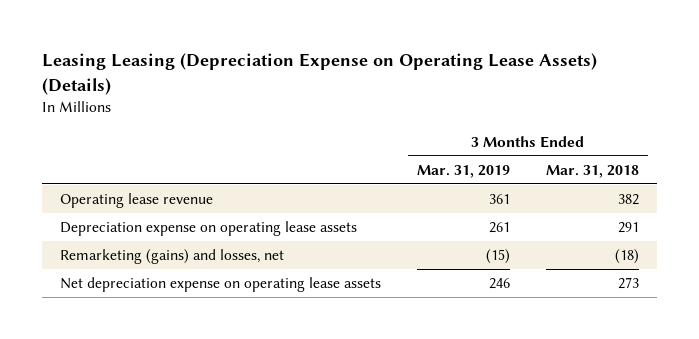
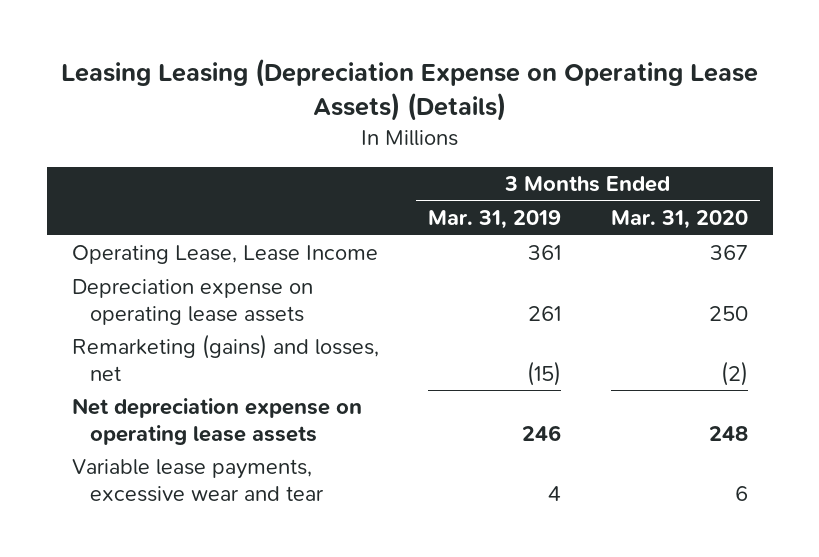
[546,164,640,178] Mar. 31, 2018 -> none
none -> [610,210,748,230] Mar. 31, 2020
[59,193,213,209] Operating lease revenue -> [71,245,378,265] Operating Lease, Lease Income
none -> [71,459,324,502] Variable lease payments, excessive wear and tear

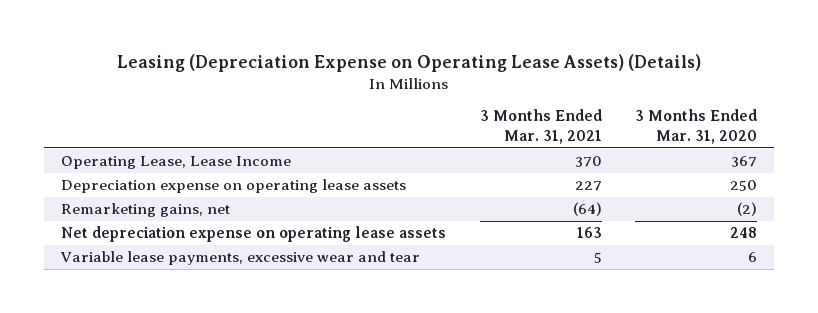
[60,57,758,122] Leasing Leasing (Depreciation Expense on Operating Lease Assets) (Details) -> [117,53,702,72] Leasing (Depreciation Expense on Operating Lease Assets) (Details)
[428,210,562,230] Mar. 31, 2019 -> none
none -> [479,109,602,145] 3 Months Ended Mar. 31, 2021
[71,334,379,381] Remarketing (gains) and losses, net -> [60,203,230,218] Remarketing gains, net

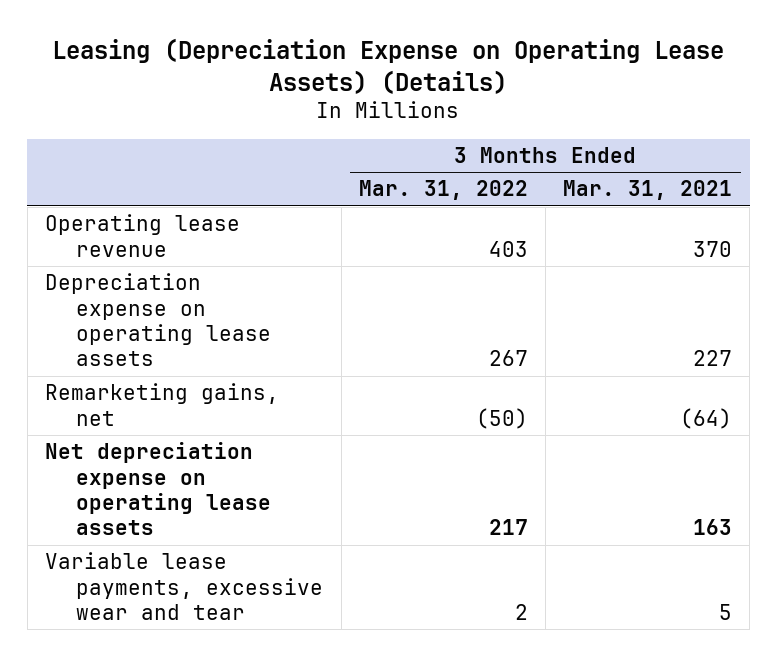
[635,109,758,145] 3 Months Ended Mar. 31, 2020 -> none
none -> [358,180,528,201] Mar. 31, 2022
[60,156,291,170] Operating Lease, Lease Income -> [44,214,240,257] Operating lease revenue

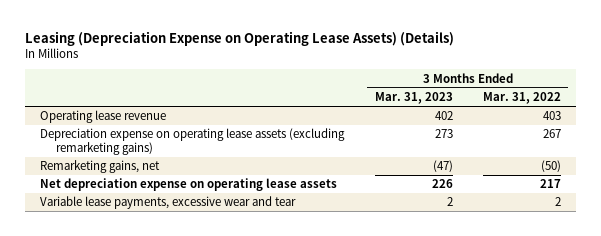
[563,180,733,201] Mar. 31, 2021 -> none
none -> [374,91,453,104] Mar. 31, 2023
[44,273,272,367] Depreciation expense on operating lease assets -> [40,128,346,156] Depreciation expense on operating lease assets (excluding remarketing gains)

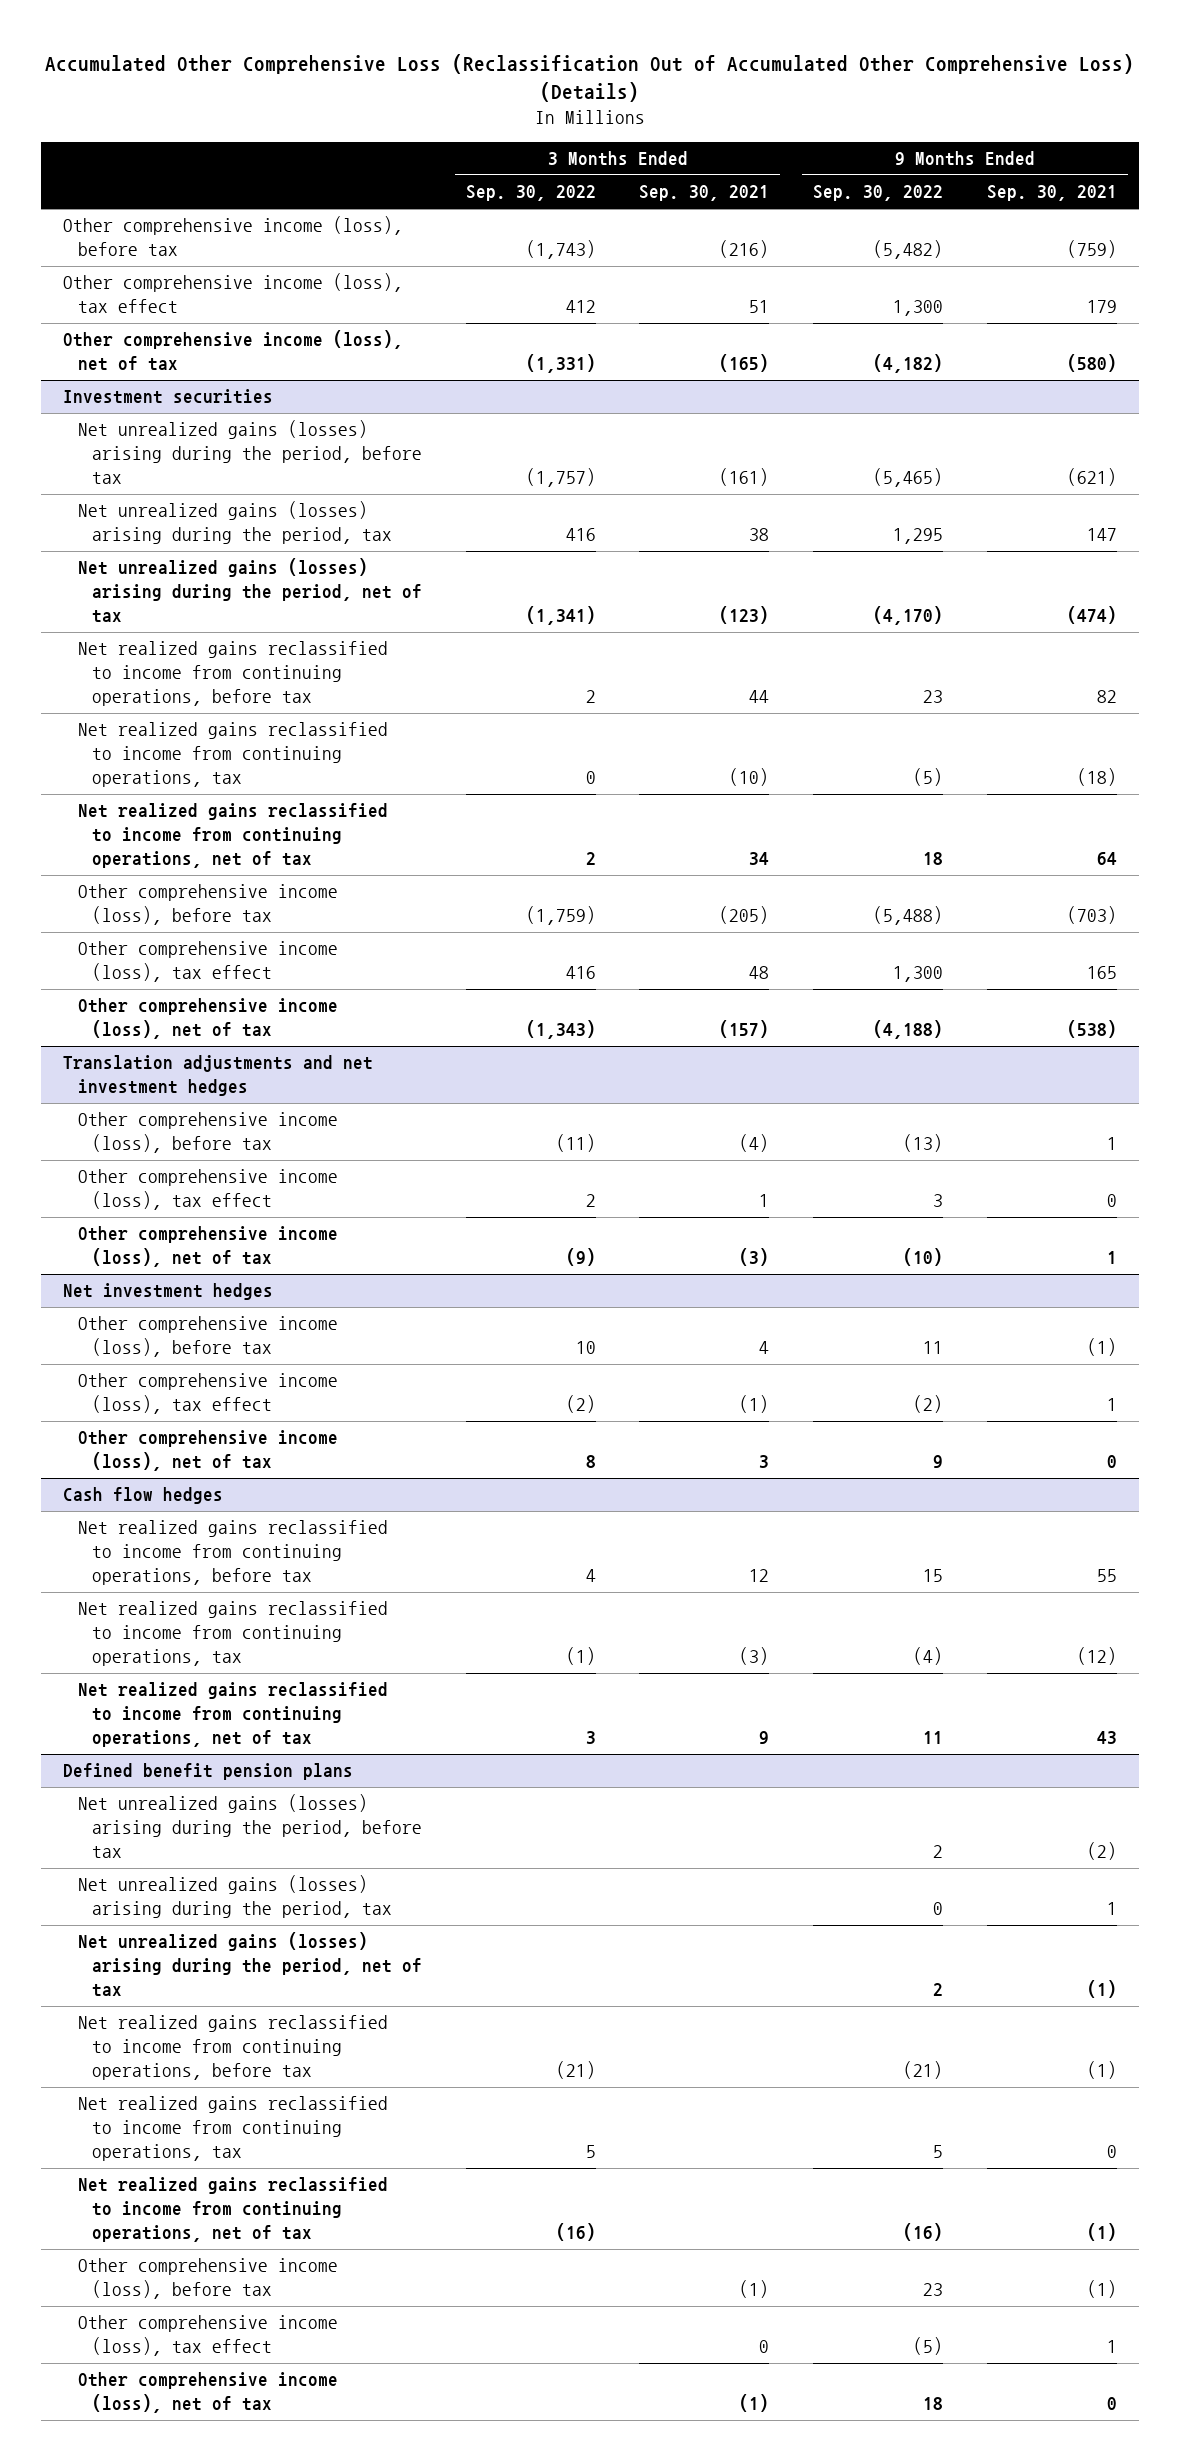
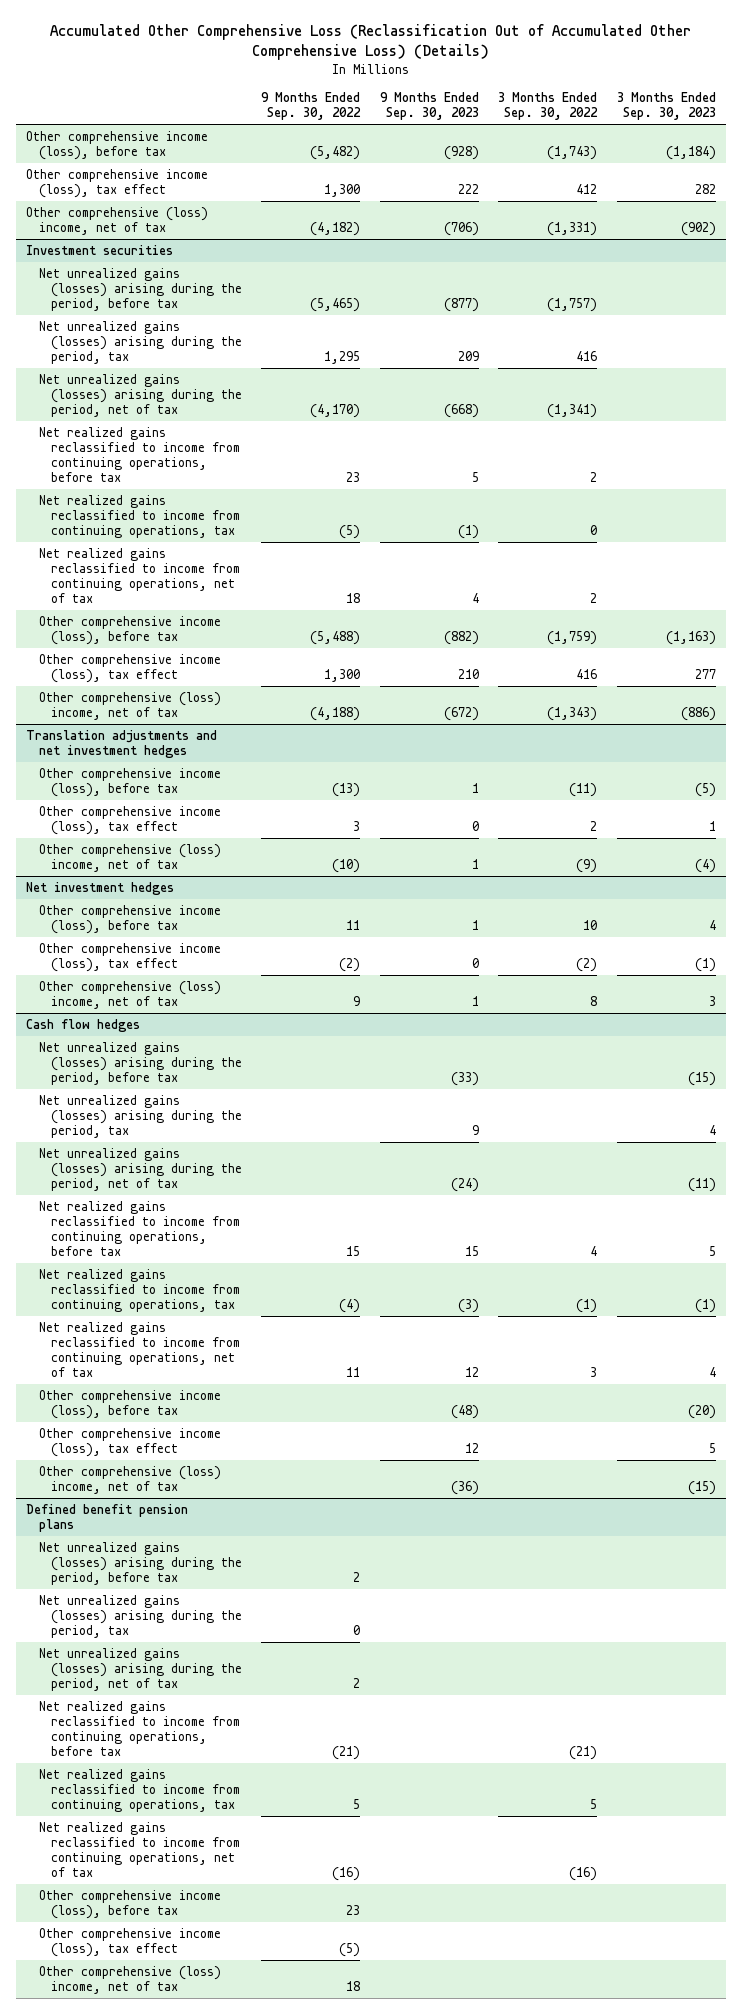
[639,185,770,202] Sep. 30, 2021 -> none
[986,185,1117,202] Sep. 30, 2021 -> none
none -> [379,92,479,121] 9 Months Ended Sep. 30, 2023
none -> [616,92,716,121] 3 Months Ended Sep. 30, 2023
[63,330,404,372] Other comprehensive income (loss), net of tax -> [26,206,209,235] Other comprehensive (loss) income, net of tax
[77,998,338,1040] Other comprehensive income (loss), net of tax -> [38,691,221,720] Other comprehensive (loss) income, net of tax
[77,1226,338,1268] Other comprehensive income (loss), net of tax -> [38,843,221,872] Other comprehensive (loss) income, net of tax
[77,1430,338,1472] Other comprehensive income (loss), net of tax -> [38,980,221,1009] Other comprehensive (loss) income, net of tax
none -> [38,1041,242,1085] Net unrealized gains (losses) arising during the period, before tax
none -> [38,1094,242,1138] Net unrealized gains (losses) arising during the period, tax
none -> [38,1147,242,1191] Net unrealized gains (losses) arising during the period, net of tax
none -> [38,1389,221,1419] Other comprehensive income (loss), before tax
none -> [38,1427,221,1457] Other comprehensive income (loss), tax effect
none -> [38,1465,221,1494] Other comprehensive (loss) income, net of tax
[77,2372,338,2414] Other comprehensive income (loss), net of tax -> [38,1965,221,1994] Other comprehensive (loss) income, net of tax

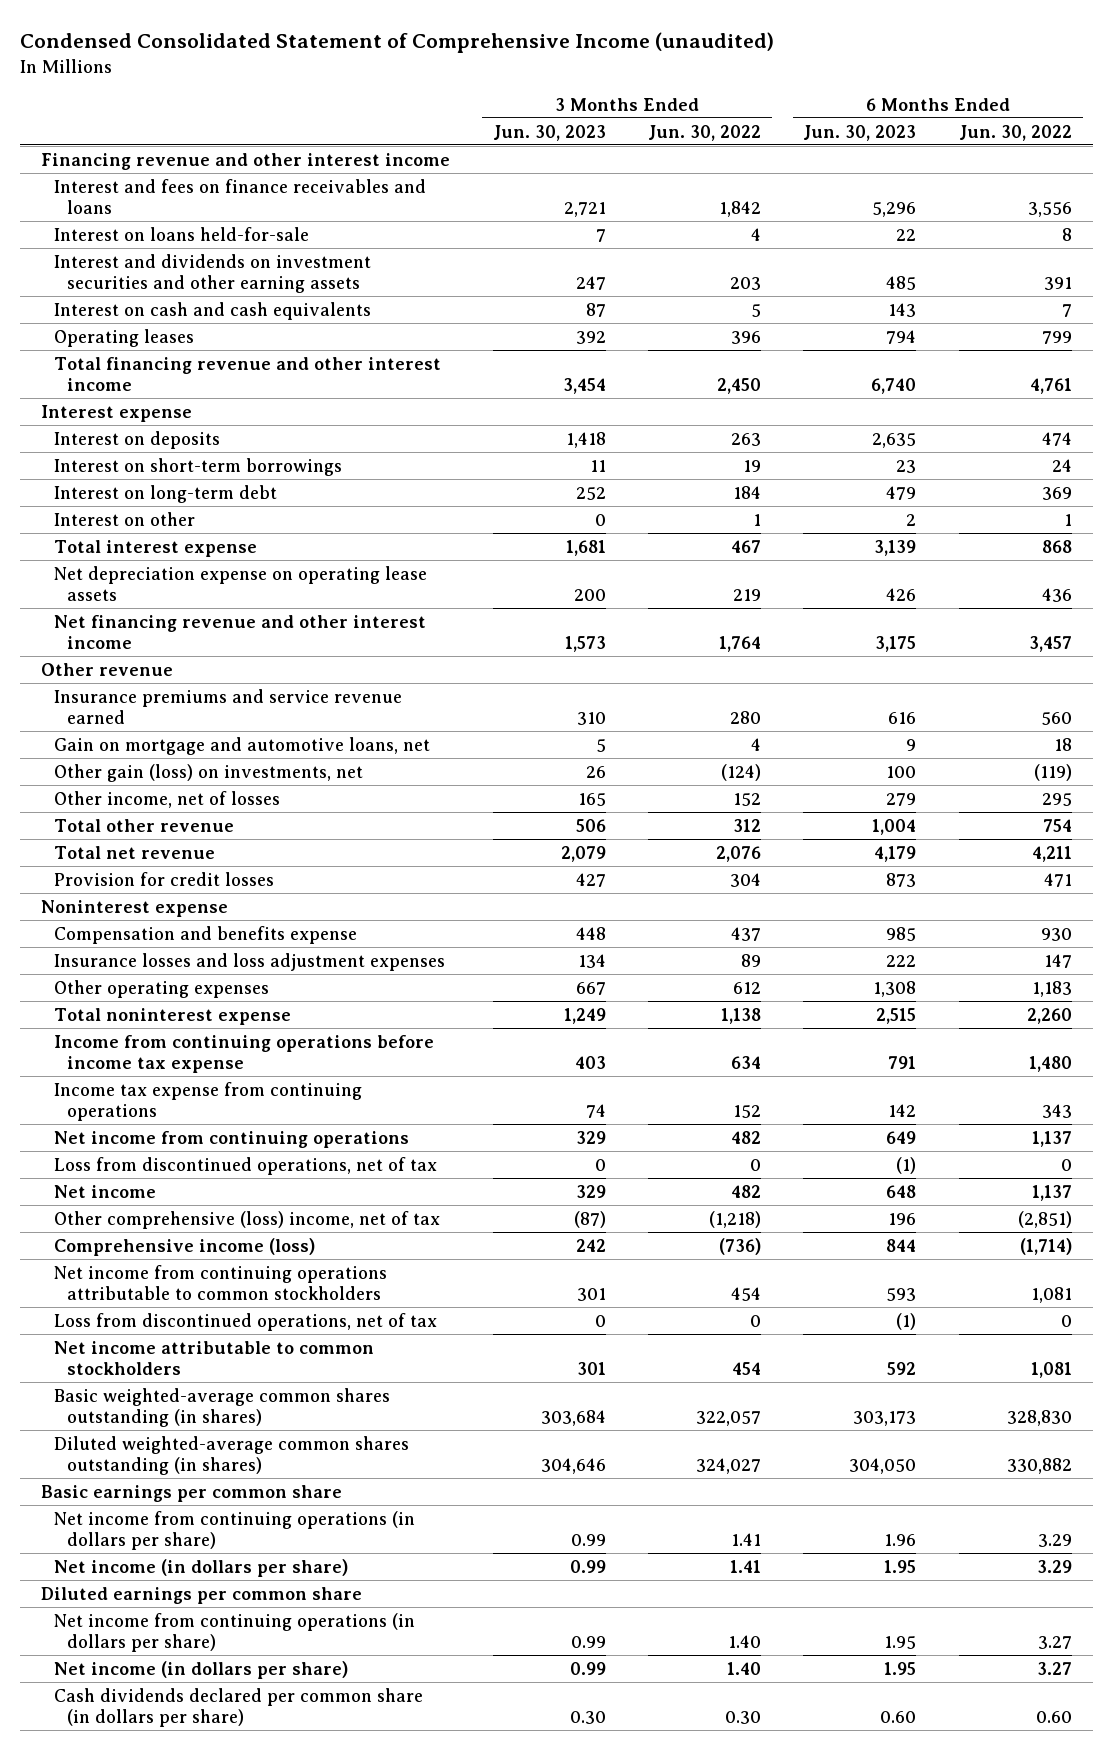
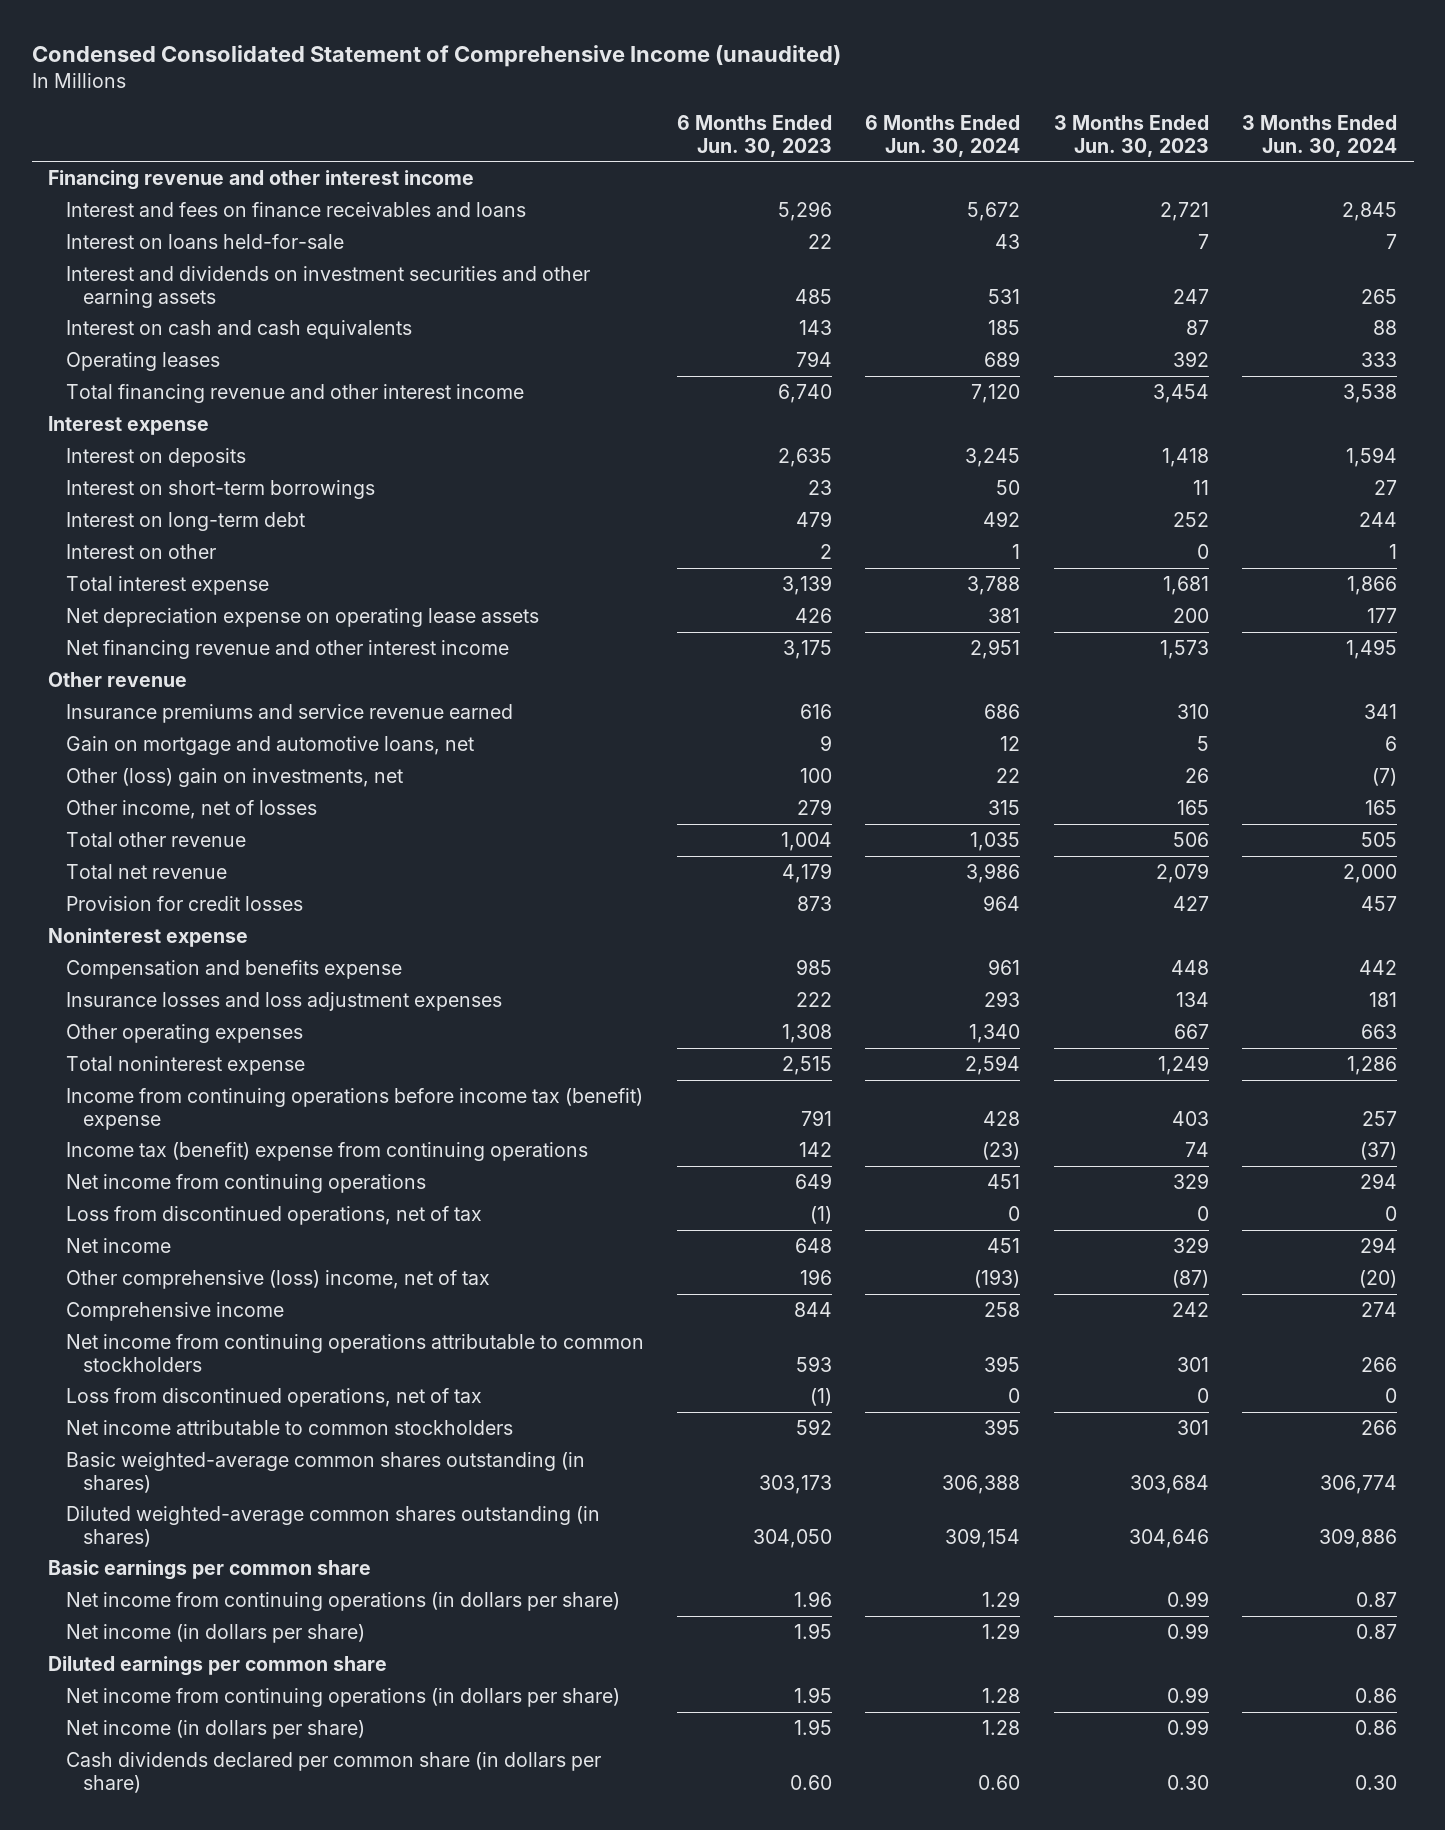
[648,124,762,141] Jun. 30, 2022 -> none
[958,124,1072,141] Jun. 30, 2022 -> none
none -> [865,115,1021,157] 6 Months Ended Jun. 30, 2024
none -> [1242,115,1398,157] 3 Months Ended Jun. 30, 2024
[53,763,363,782] Other gain (loss) on investments, net -> [65,767,403,787] Other (loss) gain on investments, net
[53,1034,434,1073] Income from continuing operations before income tax expense -> [65,1087,643,1130] Income from continuing operations before income tax (benefit) expense
[53,1081,362,1121] Income tax expense from continuing operations -> [65,1141,588,1161] Income tax (benefit) expense from continuing operations
[53,1237,315,1256] Comprehensive income (loss) -> [65,1301,284,1321] Comprehensive income

